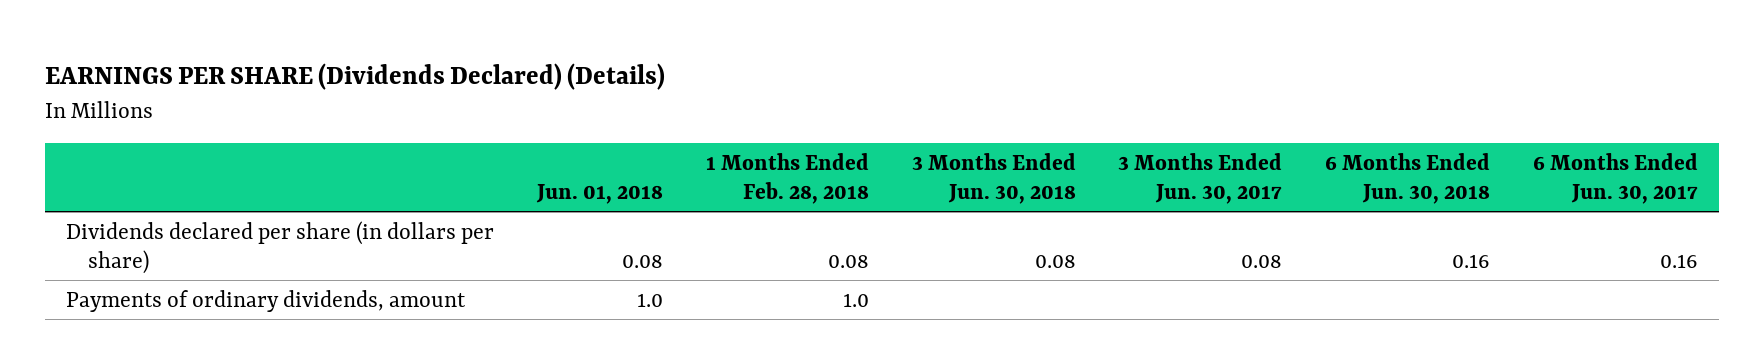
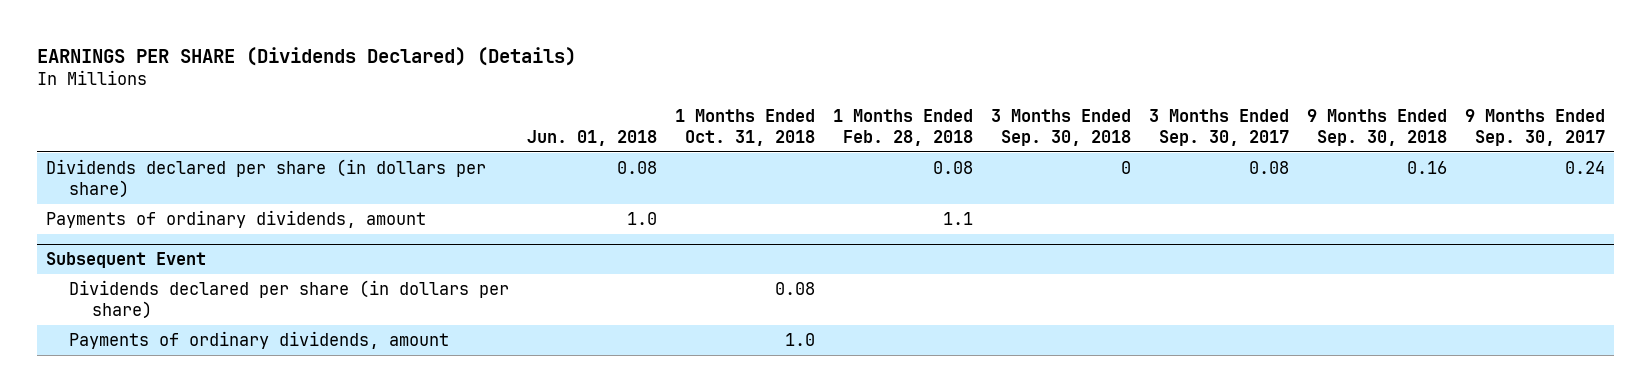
[911,152,1076,204] 3 Months Ended Jun. 30, 2018 -> none
[1118,152,1283,204] 3 Months Ended Jun. 30, 2017 -> none
[1325,152,1491,204] 6 Months Ended Jun. 30, 2018 -> none
[1533,152,1699,204] 6 Months Ended Jun. 30, 2017 -> none
none -> [674,108,815,146] 1 Months Ended Oct. 31, 2018
none -> [991,108,1132,146] 3 Months Ended Sep. 30, 2018
none -> [1149,108,1290,146] 3 Months Ended Sep. 30, 2017
none -> [1307,108,1448,146] 9 Months Ended Sep. 30, 2018
none -> [1465,108,1606,146] 9 Months Ended Sep. 30, 2017
[842,292,869,307] 1.0 -> [943,211,974,225] 1.1
none -> [46,252,207,269] Subsequent Event
none -> [68,279,509,319] Dividends declared per share (in dollars per share)
none -> [68,330,449,349] Payments of ordinary dividends, amount

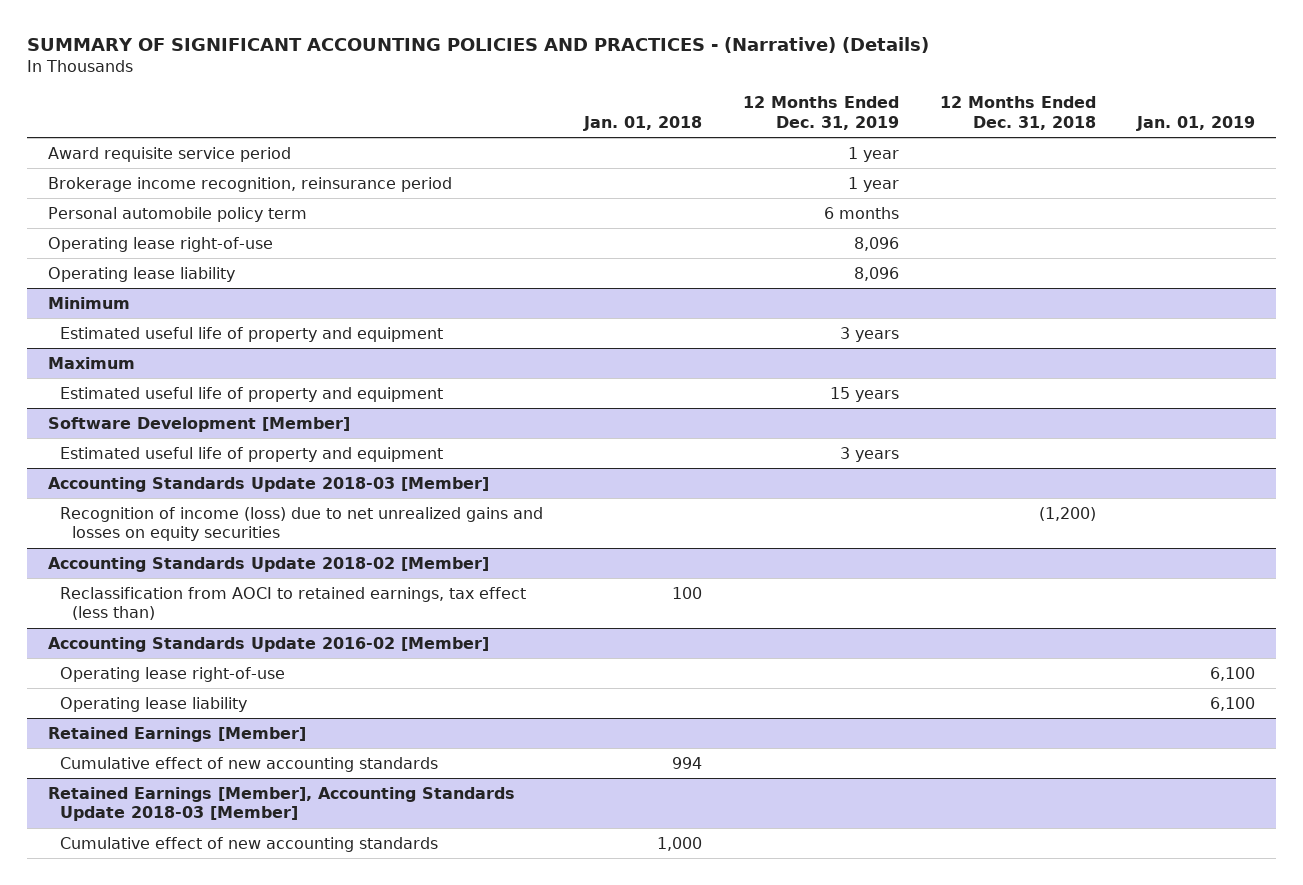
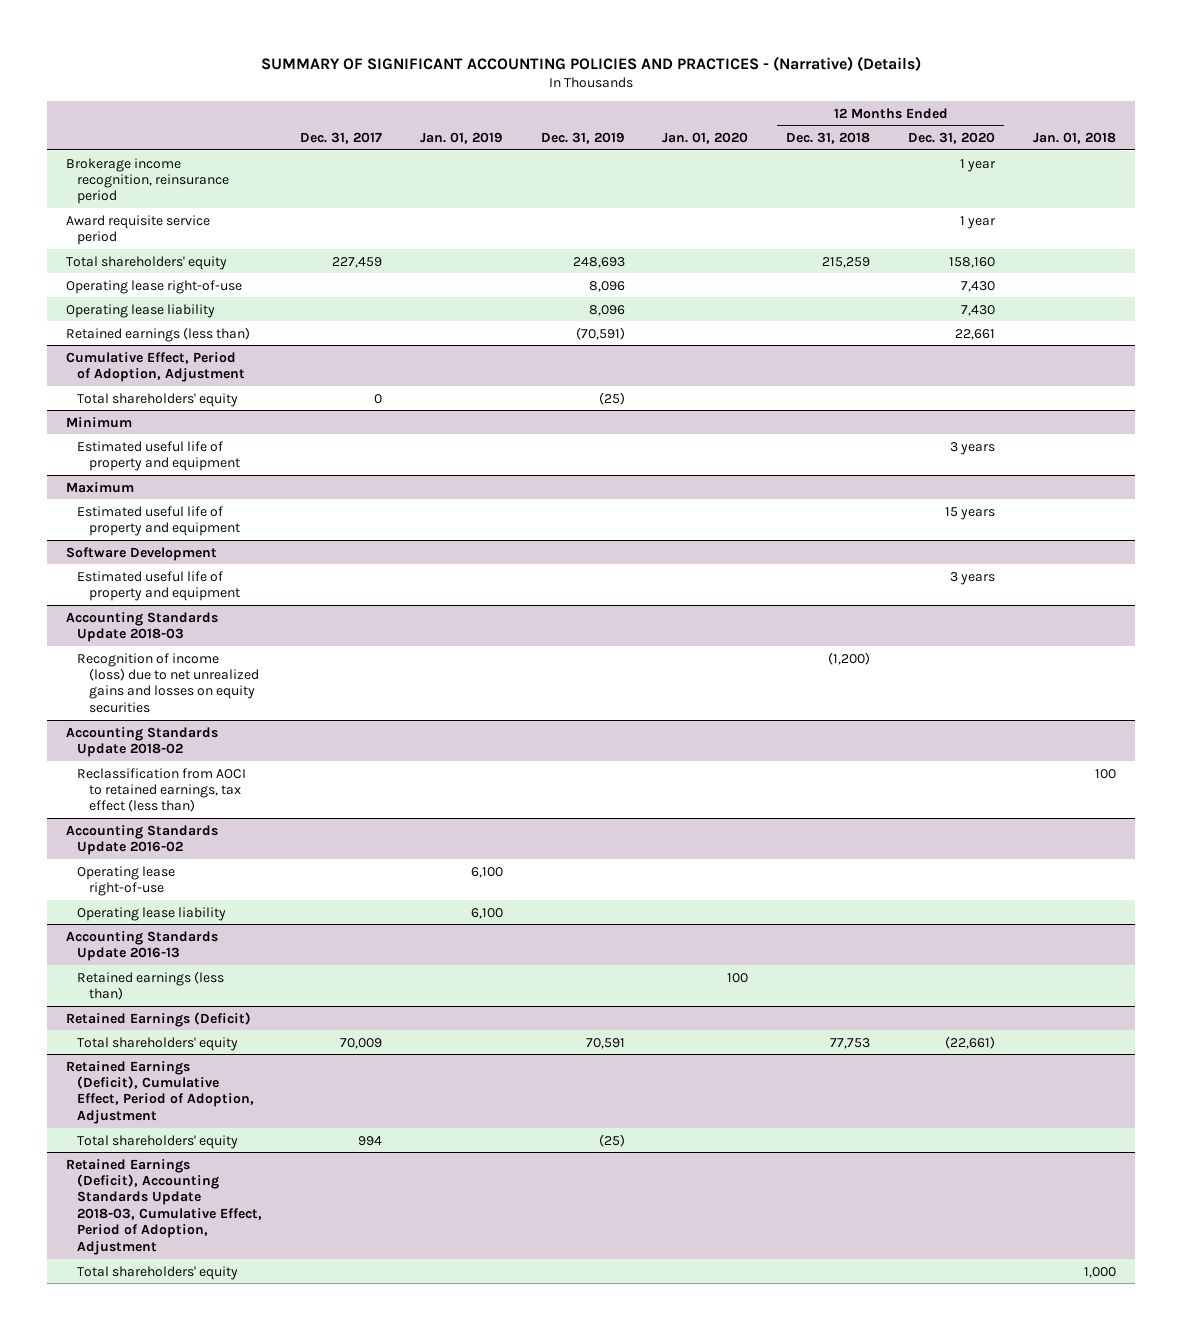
[743,96,900,130] 12 Months Ended Dec. 31, 2019 -> none
none -> [300,132,383,145] Dec. 31, 2017
none -> [540,132,625,145] Dec. 31, 2019
none -> [662,132,749,145] Jan. 01, 2020
none -> [908,132,996,145] Dec. 31, 2020
[47,206,307,222] Personal automobile policy term -> none
[47,146,291,162] Award requisite service period -> [65,214,210,245] Award requisite service period
none -> [65,255,227,270] Total shareholders' equity
none -> [65,326,250,342] Retained earnings (less than)
none -> [65,351,246,382] Cumulative Effect, Period of Adoption, Adjustment
none -> [77,392,239,407] Total shareholders' equity
[47,416,350,432] Software Development [Member] -> [65,546,217,561] Software Development
[47,476,489,492] Accounting Standards Update 2018-03 [Member] -> [65,611,218,642] Accounting Standards Update 2018-03
[47,556,489,572] Accounting Standards Update 2018-02 [Member] -> [65,726,218,757] Accounting Standards Update 2018-02
[47,636,489,652] Accounting Standards Update 2016-02 [Member] -> [65,824,218,855] Accounting Standards Update 2016-02
[60,756,439,772] Cumulative effect of new accounting standards -> none
[60,836,439,852] Cumulative effect of new accounting standards -> none
none -> [65,930,218,961] Accounting Standards Update 2016-13
none -> [77,970,225,1000] Retained earnings (less than)
[47,726,306,742] Retained Earnings [Member] -> [65,1011,251,1027] Retained Earnings (Deficit)
none -> [77,1036,239,1051] Total shareholders' equity
none -> [65,1060,255,1124] Retained Earnings (Deficit), Cumulative Effect, Period of Adoption, Adjustment
none -> [77,1134,239,1149] Total shareholders' equity
[47,786,515,822] Retained Earnings [Member], Accounting Standards Update 2018-03 [Member] -> [65,1158,263,1255] Retained Earnings (Deficit), Accounting Standards Update 2018-03, Cumulative Effect, Period of Adoption, Adjustment
none -> [77,1265,239,1280] Total shareholders' equity

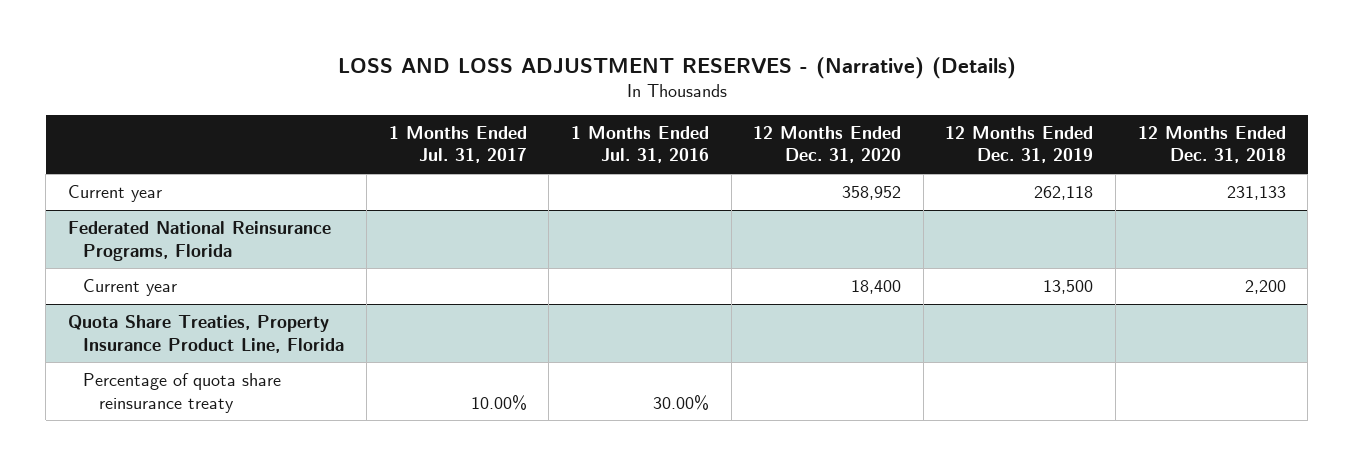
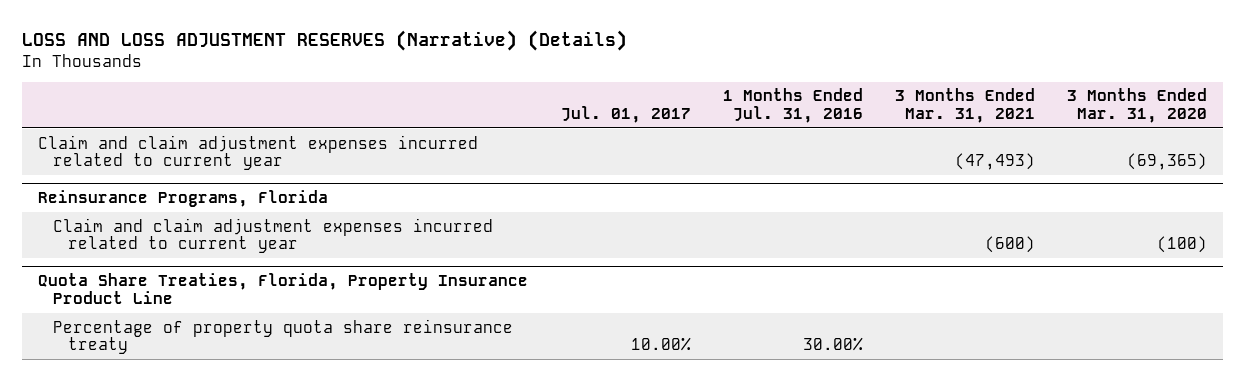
[337,57,1016,80] LOSS AND LOSS ADJUSTMENT RESERVES - (Narrative) (Details) -> [22,29,628,51] LOSS AND LOSS ADJUSTMENT RESERVES (Narrative) (Details)
[388,125,527,164] 1 Months Ended Jul. 31, 2017 -> none
[753,125,902,164] 12 Months Ended Dec. 31, 2020 -> none
[945,125,1094,164] 12 Months Ended Dec. 31, 2019 -> none
[1137,125,1286,164] 12 Months Ended Dec. 31, 2018 -> none
none -> [560,106,691,124] Jul. 01, 2017
none -> [895,88,1036,124] 3 Months Ended Mar. 31, 2021
none -> [1067,88,1208,124] 3 Months Ended Mar. 31, 2020
[67,184,162,202] Current year -> [38,134,479,171] Claim and claim adjustment expenses incurred related to current year
[67,220,331,261] Federated National Reinsurance Programs, Florida -> [38,190,329,208] Reinsurance Programs, Florida
[83,278,178,296] Current year -> [53,217,494,254] Claim and claim adjustment expenses incurred related to current year
[67,314,345,353] Quota Share Treaties, Property Insurance Product Line, Florida -> [38,273,529,305] Quota Share Treaties, Florida, Property Insurance Product Line
[83,372,282,413] Percentage of quota share reinsurance treaty -> [53,318,514,355] Percentage of property quota share reinsurance treaty

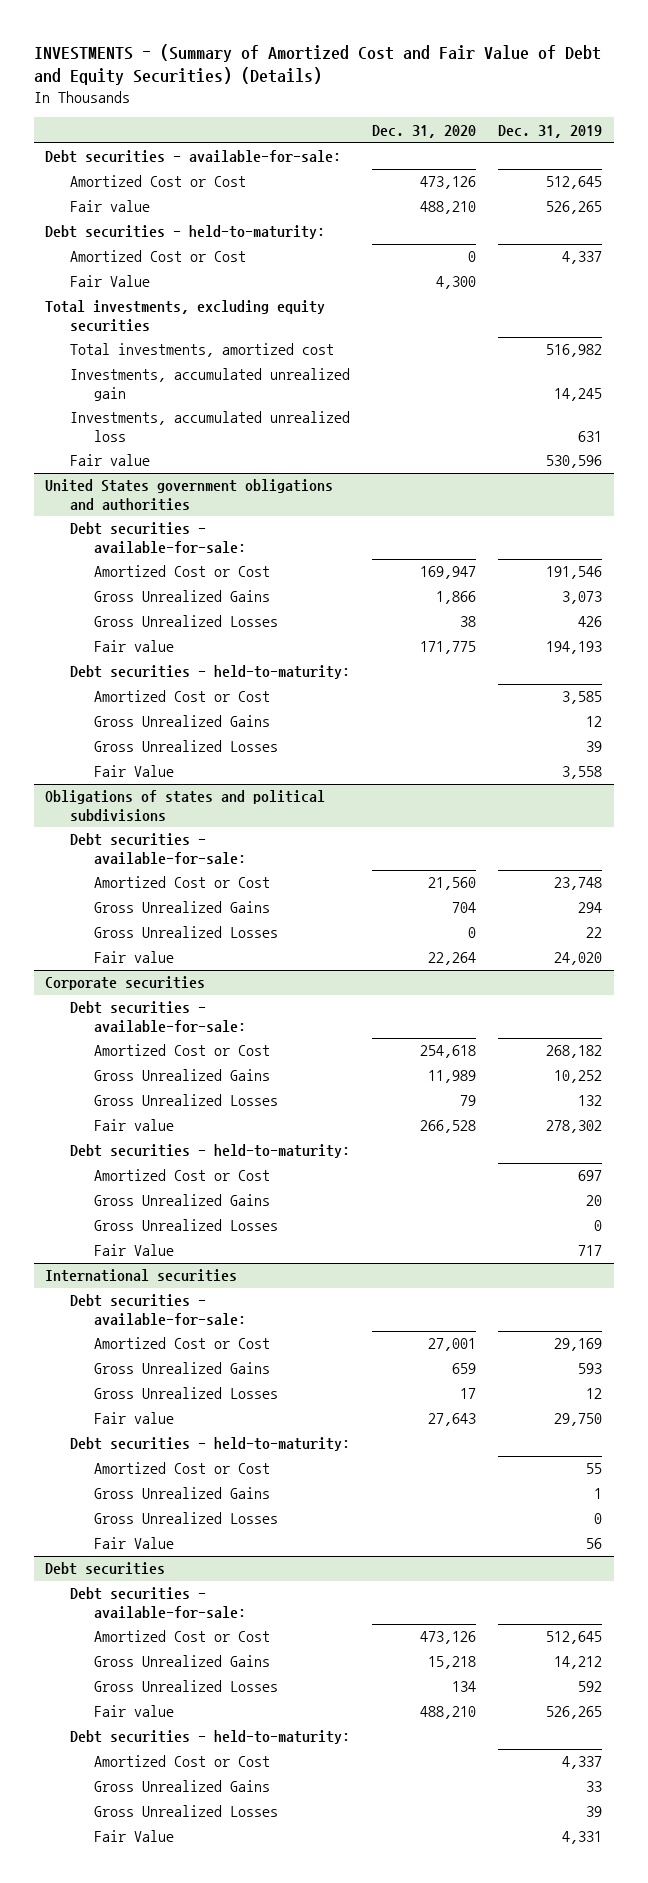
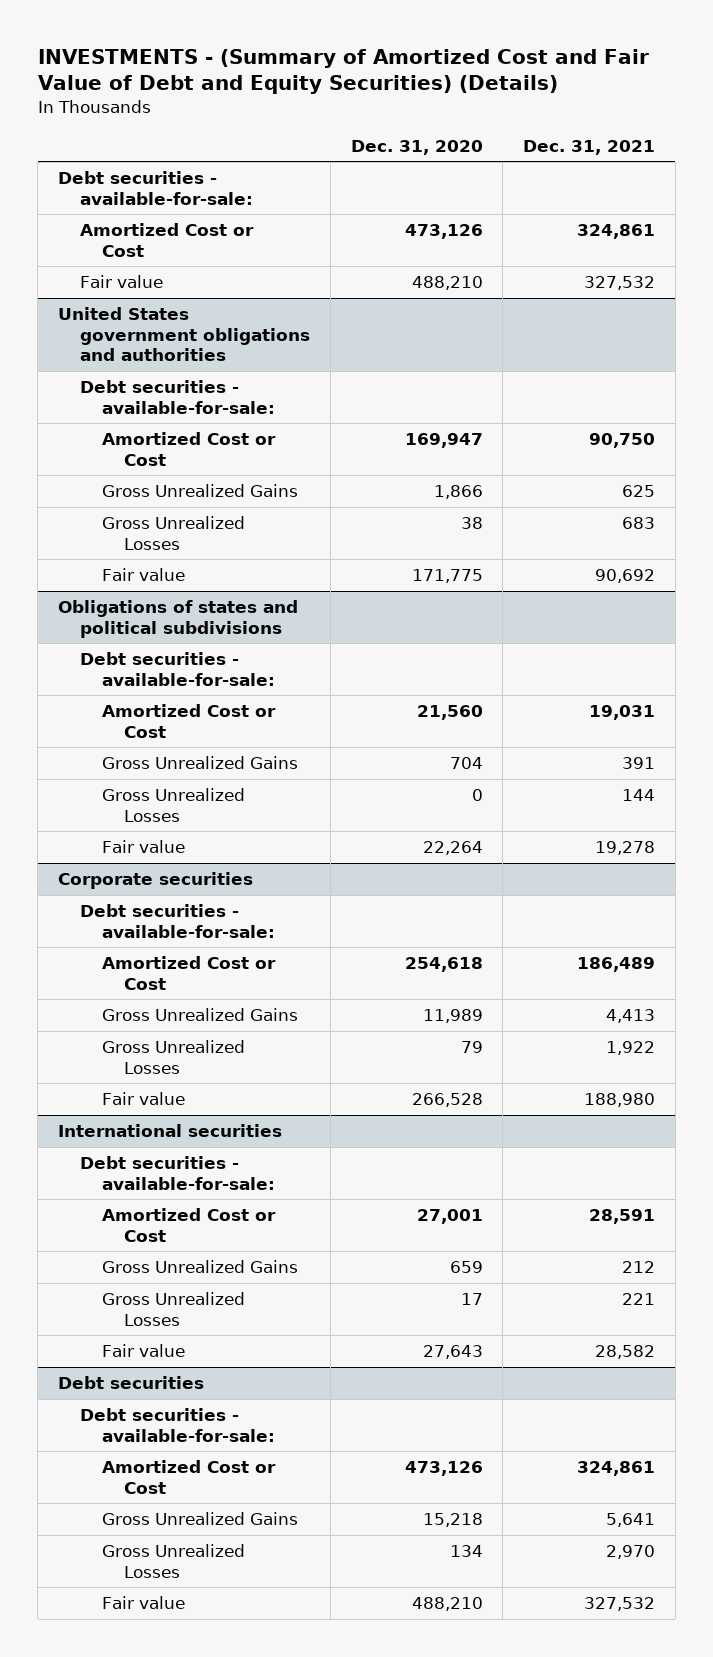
[498,124,603,138] Dec. 31, 2019 -> none
none -> [523,139,656,155] Dec. 31, 2021
[45,225,326,240] Debt securities - held-to-maturity: -> none
[69,250,246,263] Amortized Cost or Cost -> none
[69,275,150,288] Fair Value -> none
[45,300,326,332] Total investments, excluding equity securities -> none
[69,343,334,358] Total investments, amortized cost -> none
[69,368,350,401] Investments, accumulated unrealized gain -> none
[69,411,350,442] Investments, accumulated unrealized loss -> none
[69,454,150,467] Fair value -> none
[69,665,350,680] Debt securities - held-to-maturity: -> none
[94,690,271,703] Amortized Cost or Cost -> none
[94,715,271,728] Gross Unrealized Gains -> none
[94,740,279,753] Gross Unrealized Losses -> none
[94,765,175,778] Fair Value -> none
[69,1144,350,1159] Debt securities - held-to-maturity: -> none
[94,1169,271,1182] Amortized Cost or Cost -> none
[94,1194,271,1207] Gross Unrealized Gains -> none
[94,1219,279,1232] Gross Unrealized Losses -> none
[94,1244,175,1257] Fair Value -> none
[69,1437,350,1452] Debt securities - held-to-maturity: -> none
[94,1462,271,1475] Amortized Cost or Cost -> none
[94,1487,271,1500] Gross Unrealized Gains -> none
[94,1512,279,1525] Gross Unrealized Losses -> none
[94,1537,175,1550] Fair Value -> none
[69,1730,350,1745] Debt securities - held-to-maturity: -> none
[94,1755,271,1768] Amortized Cost or Cost -> none
[94,1780,271,1793] Gross Unrealized Gains -> none
[94,1805,279,1818] Gross Unrealized Losses -> none
[94,1830,175,1843] Fair Value -> none

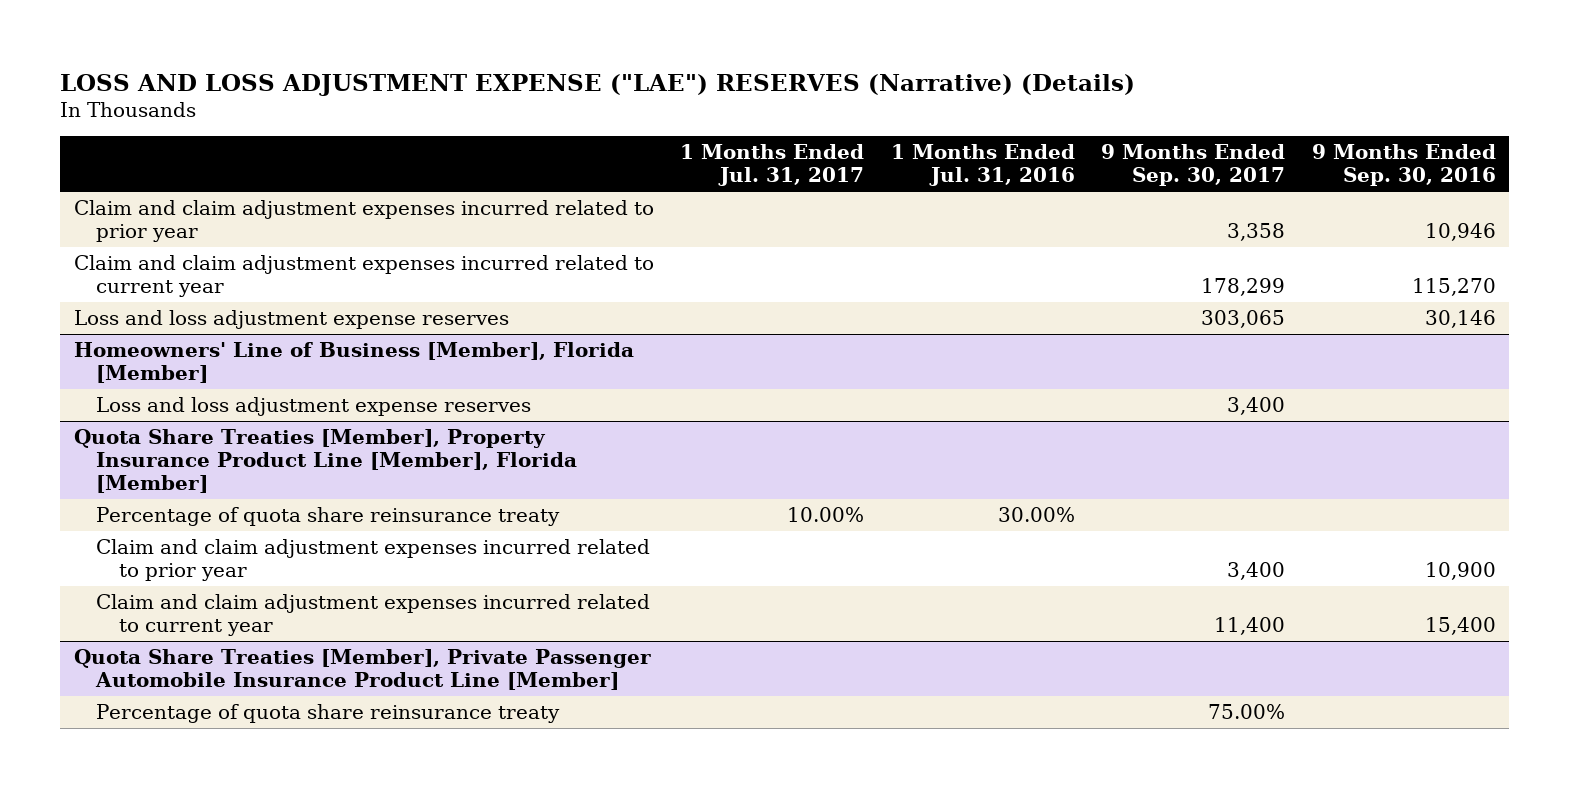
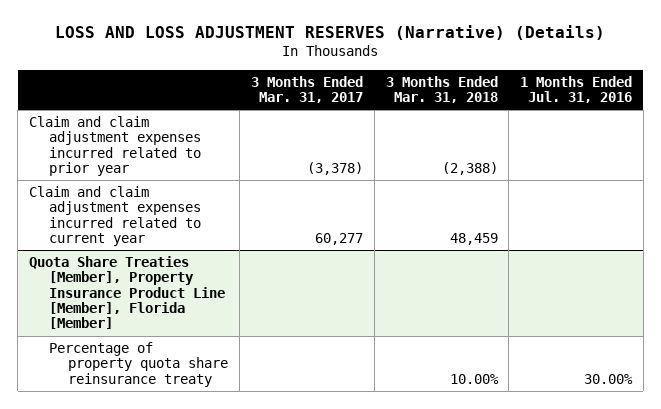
[60,73,1136,96] LOSS AND LOSS ADJUSTMENT EXPENSE ("LAE") RESERVES (Narrative) (Details) -> [55,25,606,41] LOSS AND LOSS ADJUSTMENT RESERVES (Narrative) (Details)
[680,144,865,187] 1 Months Ended Jul. 31, 2017 -> none
[1101,144,1286,187] 9 Months Ended Sep. 30, 2017 -> none
[1311,144,1496,187] 9 Months Ended Sep. 30, 2016 -> none
none -> [251,75,364,104] 3 Months Ended Mar. 31, 2017
none -> [385,75,498,104] 3 Months Ended Mar. 31, 2018
[73,310,509,330] Loss and loss adjustment expense reserves -> none
[73,342,634,384] Homeowners' Line of Business [Member], Florida [Member] -> none
[96,397,532,417] Loss and loss adjustment expense reserves -> none
[96,539,651,582] Claim and claim adjustment expenses incurred related to prior year -> none
[96,594,651,637] Claim and claim adjustment expenses incurred related to current year -> none
[73,649,651,691] Quota Share Treaties [Member], Private Passenger Automobile Insurance Product Line [Member] -> none
[96,704,561,724] Percentage of quota share reinsurance treaty -> none
[96,507,561,527] Percentage of quota share reinsurance treaty -> [48,341,229,387] Percentage of property quota share reinsurance treaty

